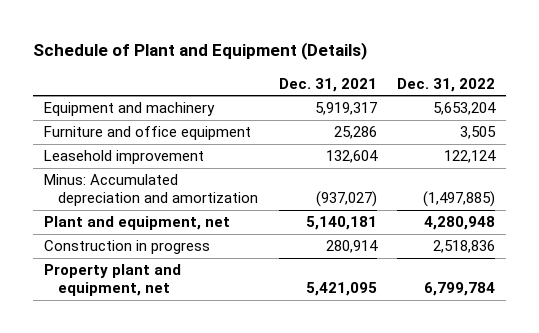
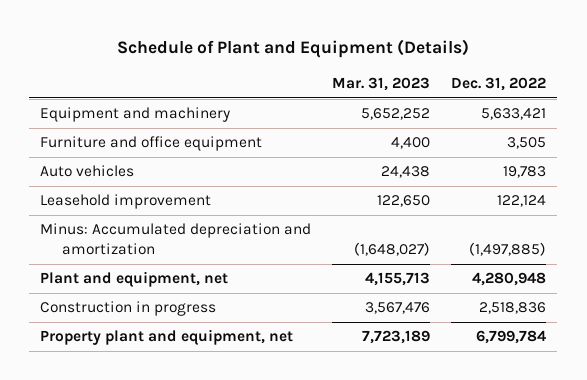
[278,77,377,92] Dec. 31, 2021 -> none
none -> [332,76,431,91] Mar. 31, 2023
[433,102,497,116] 5,653,204 -> [481,108,547,121] 5,633,421
none -> [40,165,135,178] Auto vehicles

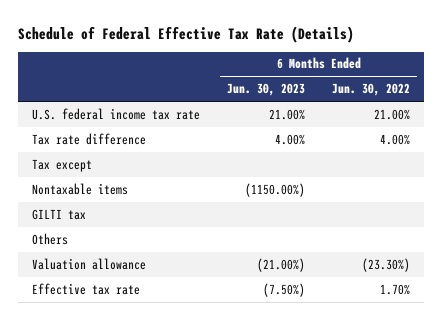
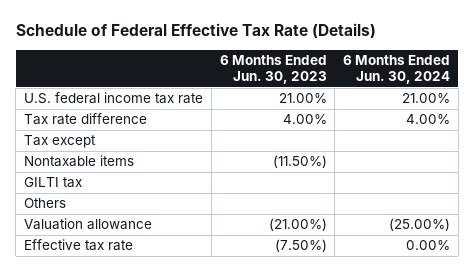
[332,83,411,97] Jun. 30, 2022 -> none
none -> [343,55,451,85] 6 Months Ended Jun. 30, 2024
[245,182,306,197] (1150.00%) -> [272,155,327,169] (11.50%)

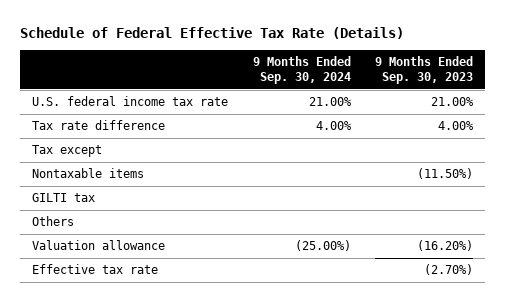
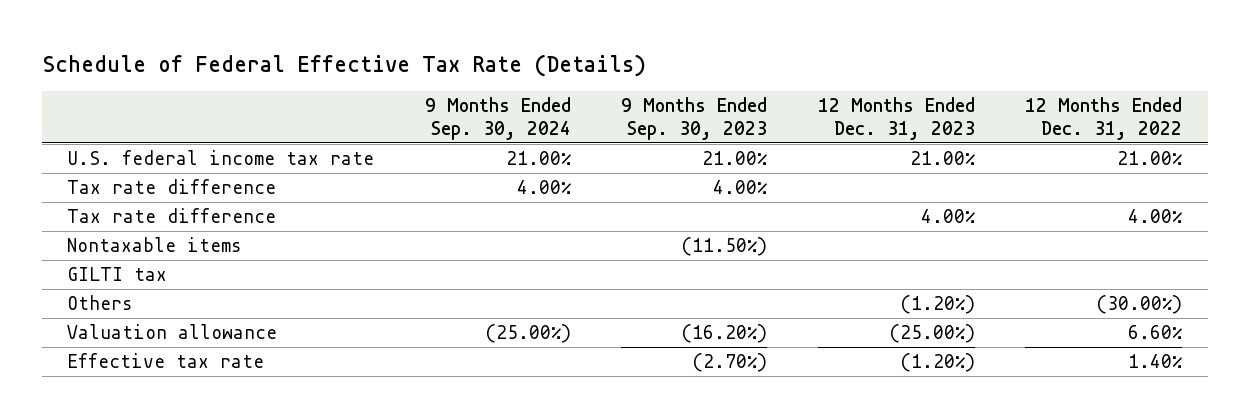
none -> [817,96,975,140] 12 Months Ended Dec. 31, 2023
none -> [1025,96,1183,140] 12 Months Ended Dec. 31, 2022
[31,145,102,158] Tax except -> [67,208,277,224] Tax rate difference

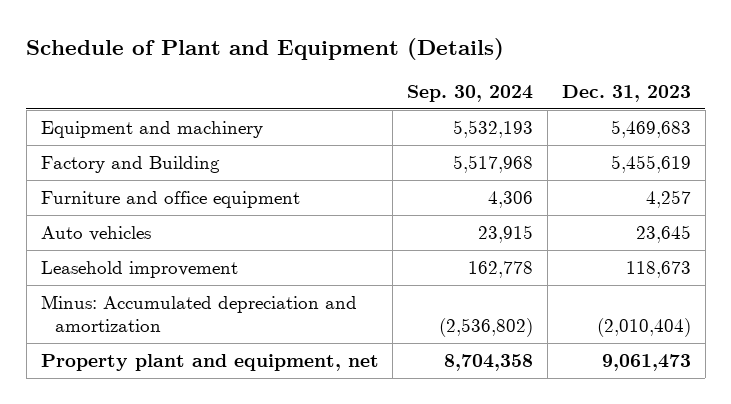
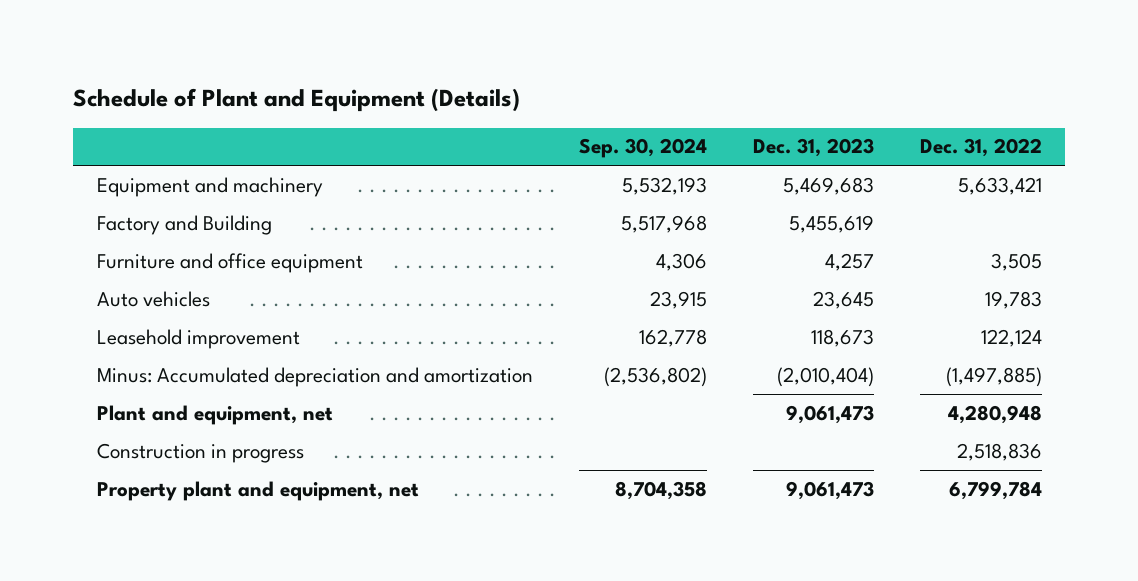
none -> [919,138,1042,158] Dec. 31, 2022
none -> [96,404,333,425] Plant and equipment, net
none -> [96,442,304,463] Construction in progress

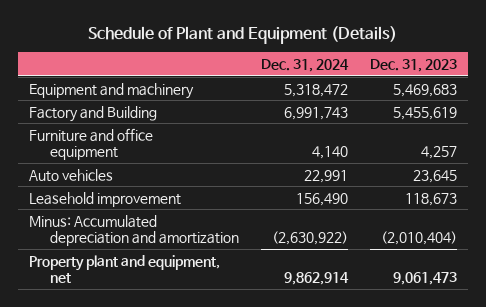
[578,138,707,159] Sep. 30, 2024 -> none
[919,138,1042,158] Dec. 31, 2022 -> none
none -> [260,58,349,72] Dec. 31, 2024
[96,404,333,425] Plant and equipment, net -> none
[96,442,304,463] Construction in progress -> none

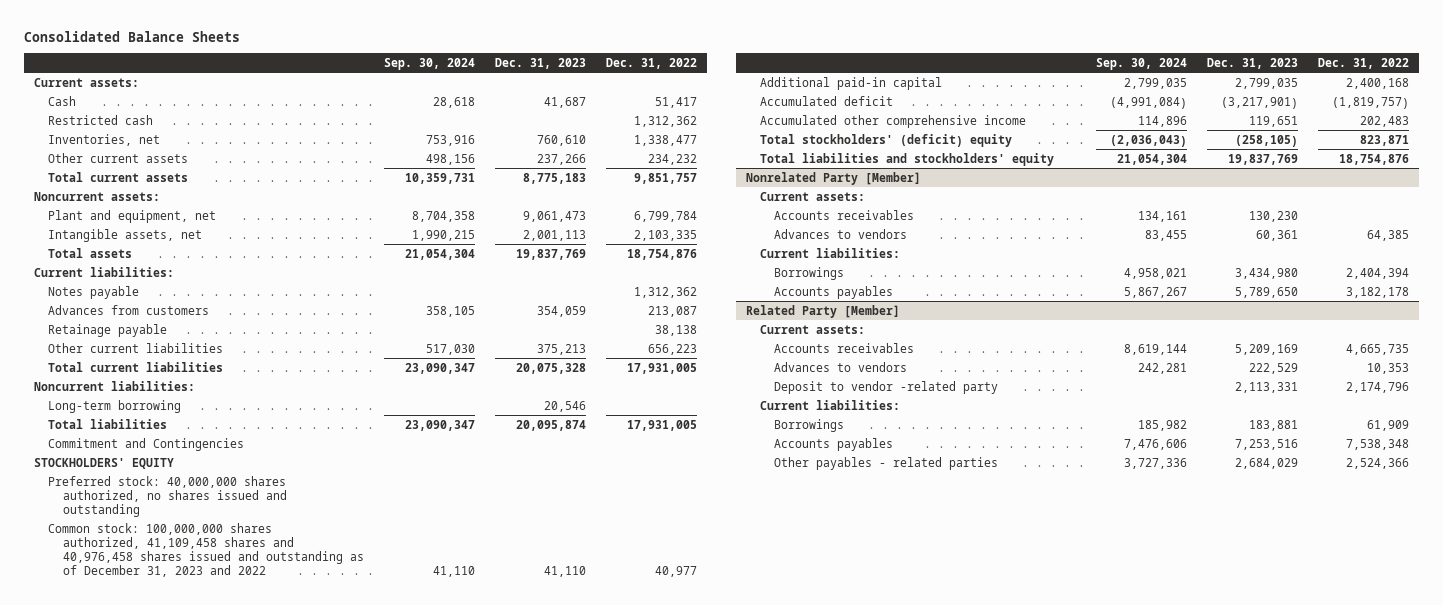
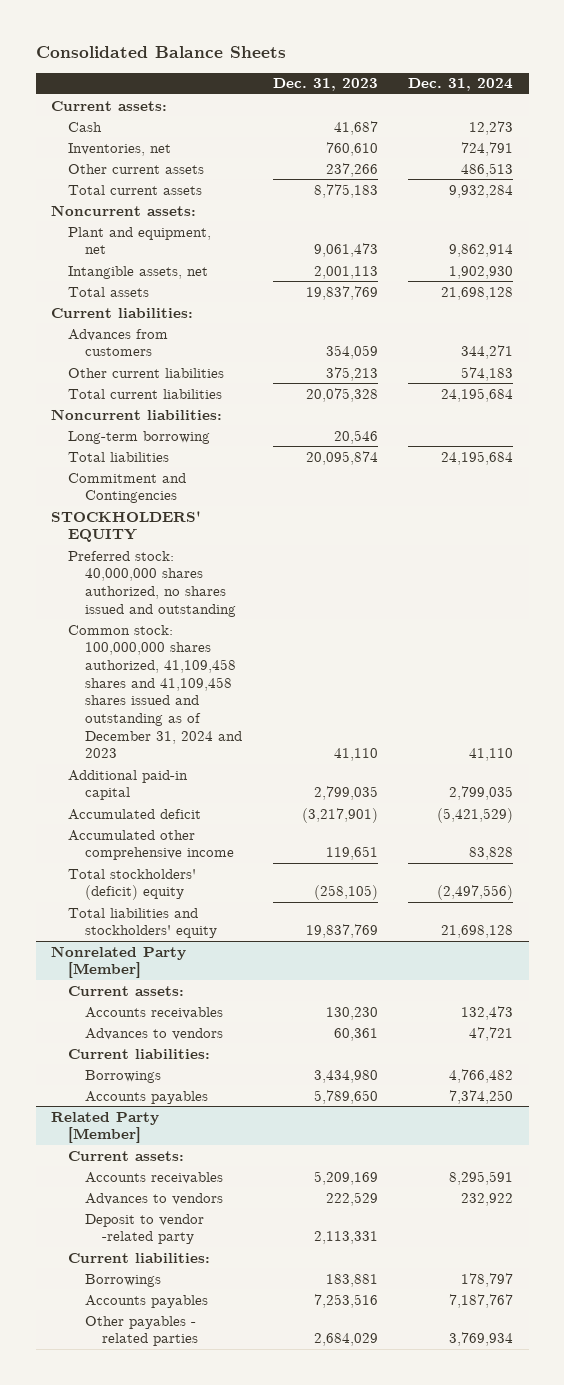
[383,57,475,70] Sep. 30, 2024 -> none
[605,57,697,69] Dec. 31, 2022 -> none
none -> [408,78,514,92] Dec. 31, 2024
[48,114,154,125] Restricted cash -> none
[48,285,140,299] Notes payable -> none
[48,323,168,337] Retainage payable -> none
[48,522,364,578] Common stock: 100,000,000 shares authorized, 41,109,458 shares and 40,976,458 shares issued and outstanding as of December 31, 2023 and 2022 -> [67,624,242,759] Common stock: 100,000,000 shares authorized, 41,109,458 shares and 41,109,458 shares issued and outstanding as of December 31, 2024 and 2023

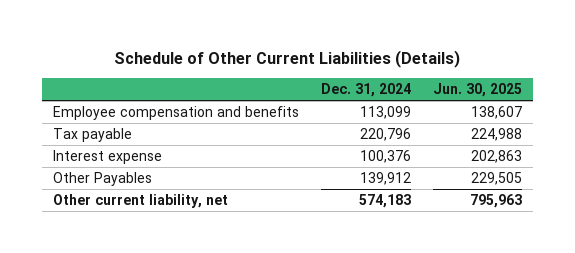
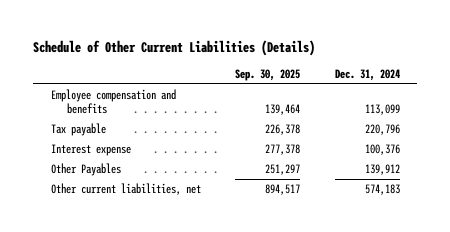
[432,83,522,98] Jun. 30, 2025 -> none
none -> [235,69,301,82] Sep. 30, 2025
[53,193,229,208] Other current liability, net -> [50,183,201,196] Other current liabilities, net

